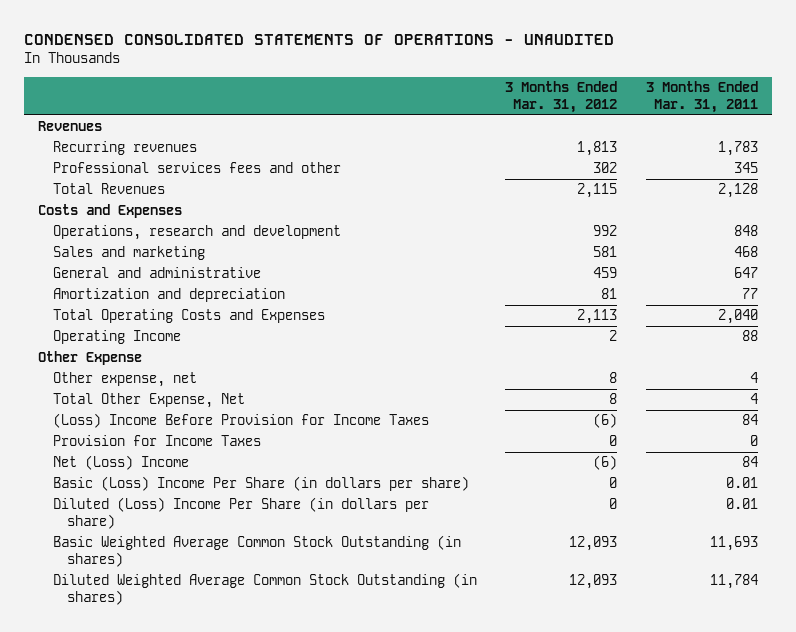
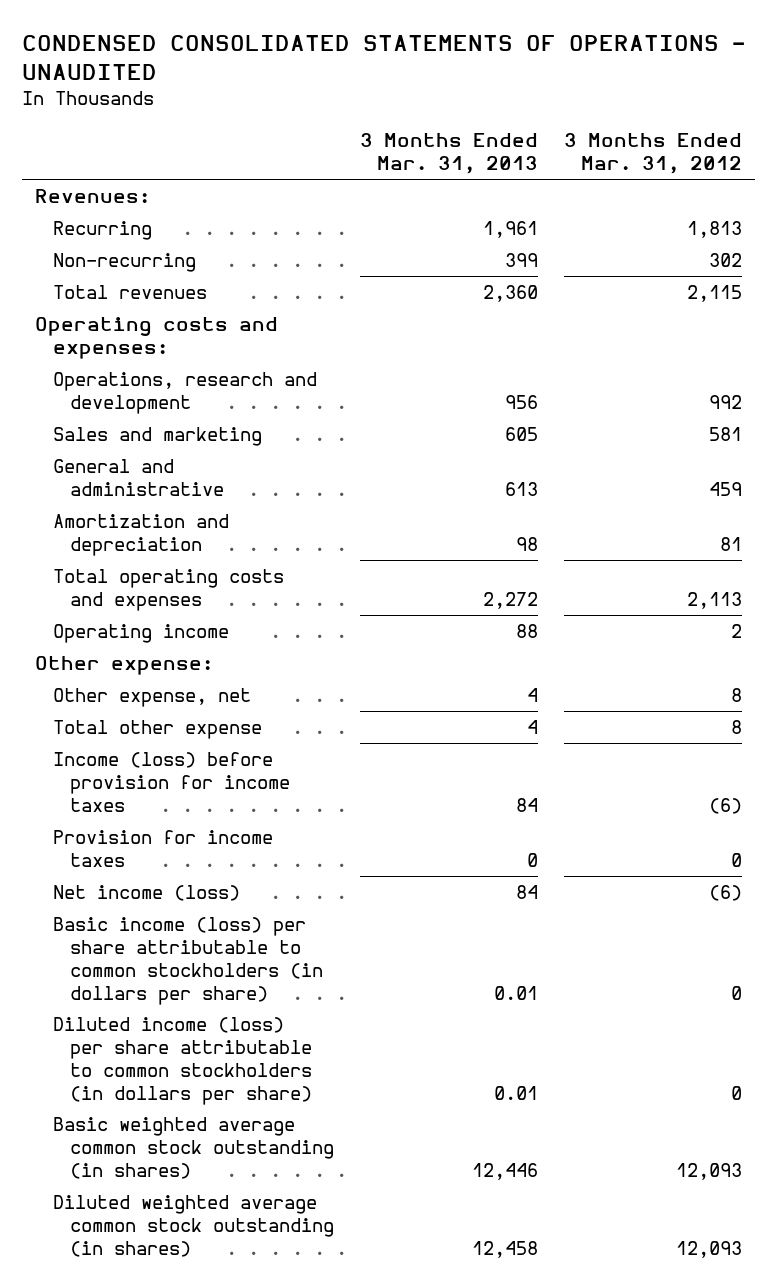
[646,80,759,114] 3 Months Ended Mar. 31, 2011 -> none
none -> [360,133,539,175] 3 Months Ended Mar. 31, 2013
[52,162,341,174] Professional services fees and other -> none
[38,121,103,132] Revenues -> [35,189,151,204] Revenues:
[52,141,197,156] Recurring revenues -> [52,221,152,241] Recurring
none -> [52,253,196,273] Non-recurring
[52,183,165,195] Total Revenues -> [52,285,207,300] Total revenues
[38,204,183,219] Costs and Expenses -> [35,317,279,359] Operating costs and expenses:
[52,309,325,324] Total Operating Costs and Expenses -> [52,569,284,611] Total operating costs and expenses
[52,330,181,345] Operating Income -> [52,624,229,644] Operating income
[38,351,143,366] Other Expense -> [35,656,214,676] Other expense:
[52,393,245,409] Total Other Expense, Net -> [52,720,262,740] Total other expense
[52,413,429,429] (Loss) Income Before Provision for Income Taxes -> [52,752,290,812] Income (loss) before provision for income taxes
[52,435,261,447] Provision for Income Taxes -> [52,830,273,867] Provision for income taxes
[52,455,189,471] Net (Loss) Income -> [52,885,240,902] Net income (loss)
[52,476,469,492] Basic (Loss) Income Per Share (in dollars per share) -> [52,917,323,1005] Basic income (loss) per share attributable to common stockholders (in dollars per share)
[52,497,429,530] Diluted (Loss) Income Per Share (in dollars per share) -> [52,1017,312,1105] Diluted income (loss) per share attributable to common stockholders (in dollars per share)
[52,535,461,568] Basic Weighted Average Common Stock Outstanding (in shares) -> [52,1117,334,1179] Basic weighted average common stock outstanding (in shares)
[52,573,477,606] Diluted Weighted Average Common Stock Outstanding (in shares) -> [52,1195,334,1257] Diluted weighted average common stock outstanding (in shares)

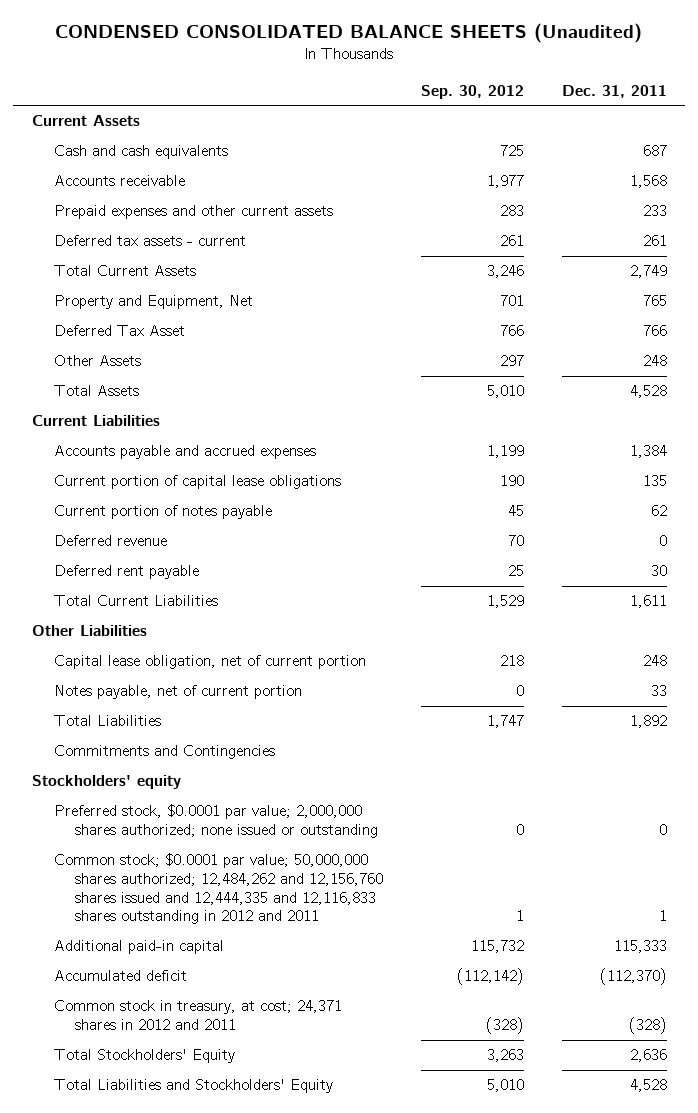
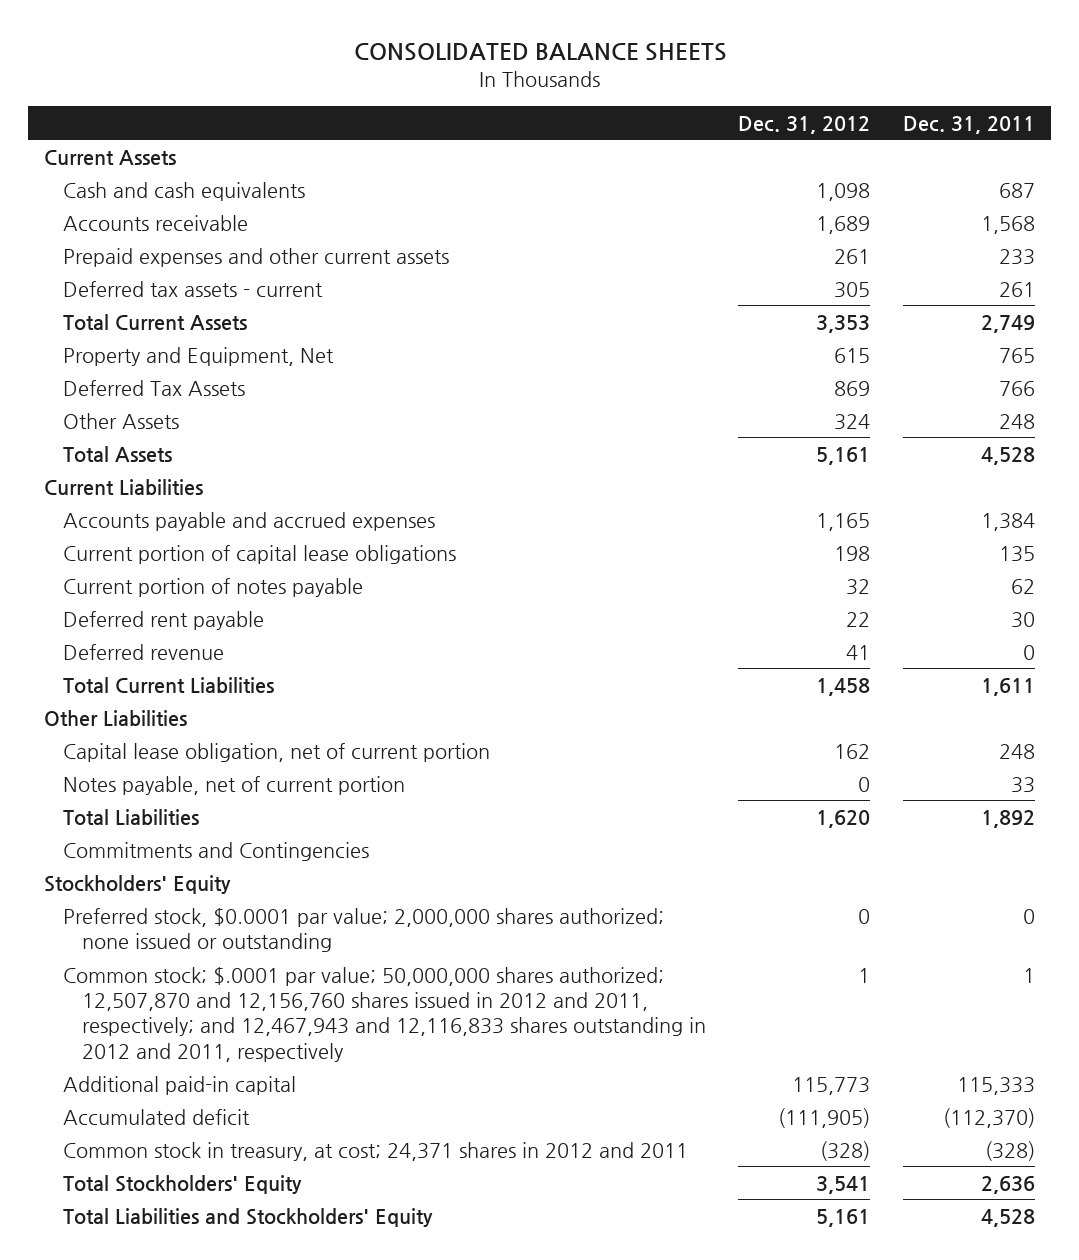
[55,22,643,43] CONDENSED CONSOLIDATED BALANCE SHEETS (Unaudited) -> [353,43,727,62] CONSOLIDATED BALANCE SHEETS
[420,84,524,99] Sep. 30, 2012 -> none
none -> [738,115,871,134] Dec. 31, 2012
[53,325,185,337] Deferred Tax Asset -> [62,379,245,396] Deferred Tax Assets
[53,535,167,547] Deferred revenue -> [62,643,224,660] Deferred revenue
[31,775,181,790] Stockholders' equity -> [44,874,232,894] Stockholders' Equity
[53,853,384,925] Common stock; $0.0001 par value; 50,000,000 shares authorized; 12,484,262 and 12,156,760 shares issued and 12,444,335 and 12,116,833 shares outstanding in 2012 and 2011 -> [62,966,706,1062] Common stock; $.0001 par value; 50,000,000 shares authorized; 12,507,870 and 12,156,760 shares issued in 2012 and 2011, respectively; and 12,467,943 and 12,116,833 shares outstanding in 2012 and 2011, respectively

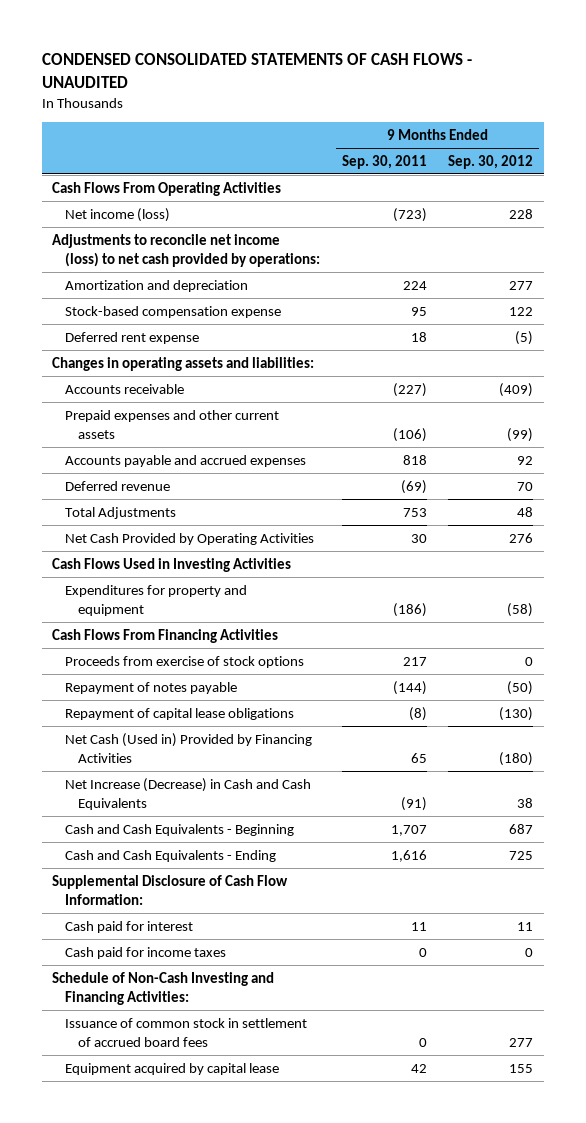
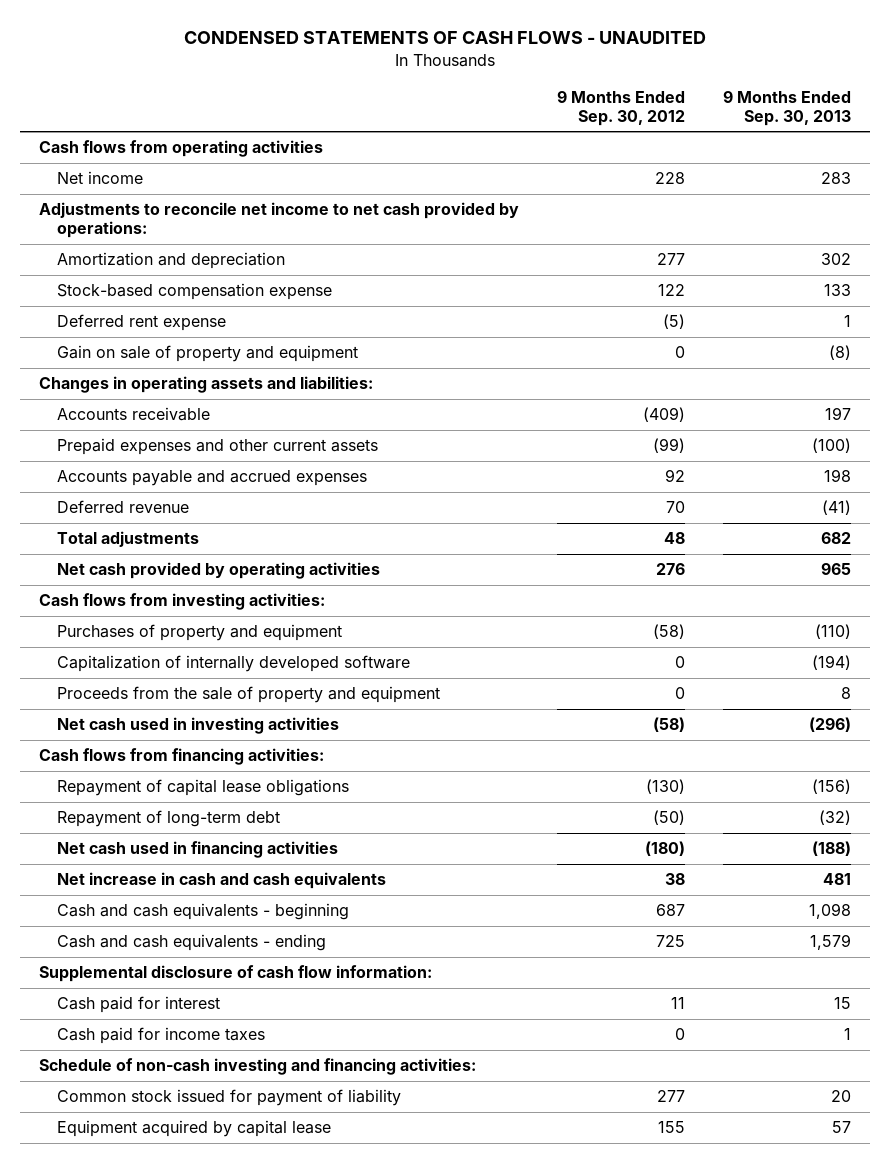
[41,52,472,88] CONDENSED CONSOLIDATED STATEMENTS OF CASH FLOWS - UNAUDITED -> [183,31,706,45] CONDENSED STATEMENTS OF CASH FLOWS - UNAUDITED
[341,154,427,169] Sep. 30, 2011 -> none
none -> [722,90,851,126] 9 Months Ended Sep. 30, 2013
[52,181,282,196] Cash Flows From Operating Activities -> [38,140,323,158] Cash flows from operating activities
[65,207,171,222] Net income (loss) -> [56,171,143,185] Net income
[52,233,321,267] Adjustments to reconcile net income (loss) to net cash provided by operations: -> [38,202,519,238] Adjustments to reconcile net income to net cash provided by operations:
none -> [56,345,358,363] Gain on sale of property and equipment
[65,655,305,668] Proceeds from exercise of stock options -> none
[65,681,238,694] Repayment of notes payable -> none
[65,506,177,519] Total Adjustments -> [56,531,199,548] Total adjustments
[65,532,315,545] Net Cash Provided by Operating Activities -> [56,562,380,580] Net cash provided by operating activities
[52,557,292,572] Cash Flows Used in Investing Activities -> [38,593,325,611] Cash flows from investing activities:
[65,584,248,616] Expenditures for property and equipment -> [56,624,342,642] Purchases of property and equipment
none -> [56,655,410,673] Capitalization of internally developed software
none -> [56,686,440,704] Proceeds from the sale of property and equipment
none -> [56,717,339,735] Net cash used in investing activities
[52,628,279,643] Cash Flows From Financing Activities -> [38,748,324,766] Cash flows from financing activities:
none -> [56,810,280,828] Repayment of long-term debt
[65,732,313,763] Net Cash (Used in) Provided by Financing Activities -> [56,841,338,859] Net cash used in financing activities
[65,777,312,810] Net Increase (Decrease) in Cash and Cash Equivalents -> [56,872,386,890] Net increase in cash and cash equivalents
[65,823,295,836] Cash and Cash Equivalents - Beginning -> [56,903,349,921] Cash and cash equivalents - beginning
[65,849,277,862] Cash and Cash Equivalents - Ending -> [56,934,326,952] Cash and cash equivalents - ending
[52,874,289,905] Supplemental Disclosure of Cash Flow Information: -> [38,965,432,983] Supplemental disclosure of cash flow information:
[52,971,275,1005] Schedule of Non-Cash Investing and Financing Activities: -> [38,1058,476,1076] Schedule of non-cash investing and financing activities:
[65,1017,308,1047] Issuance of common stock in settlement of accrued board fees -> [56,1089,401,1107] Common stock issued for payment of liability

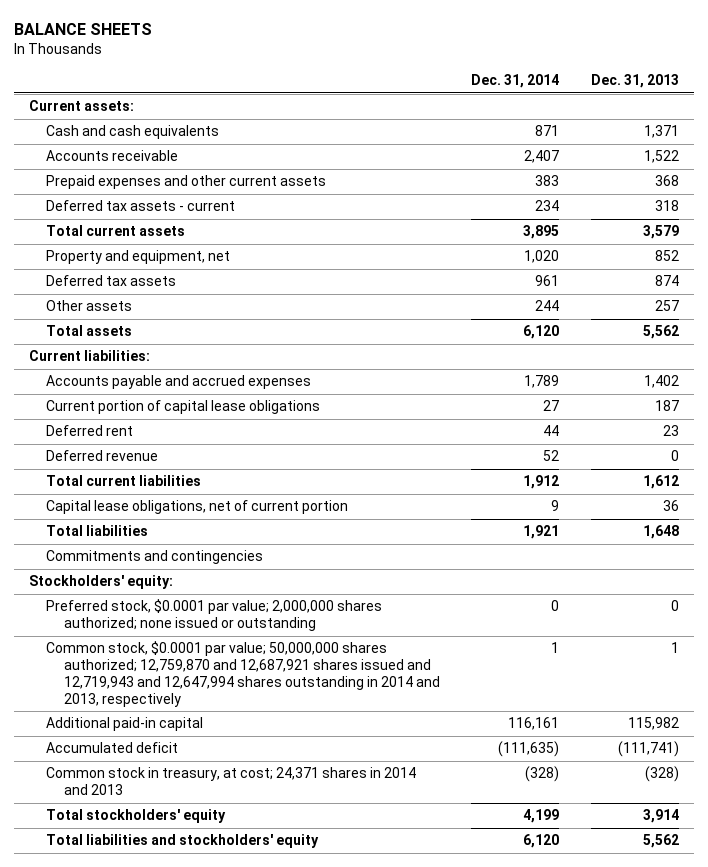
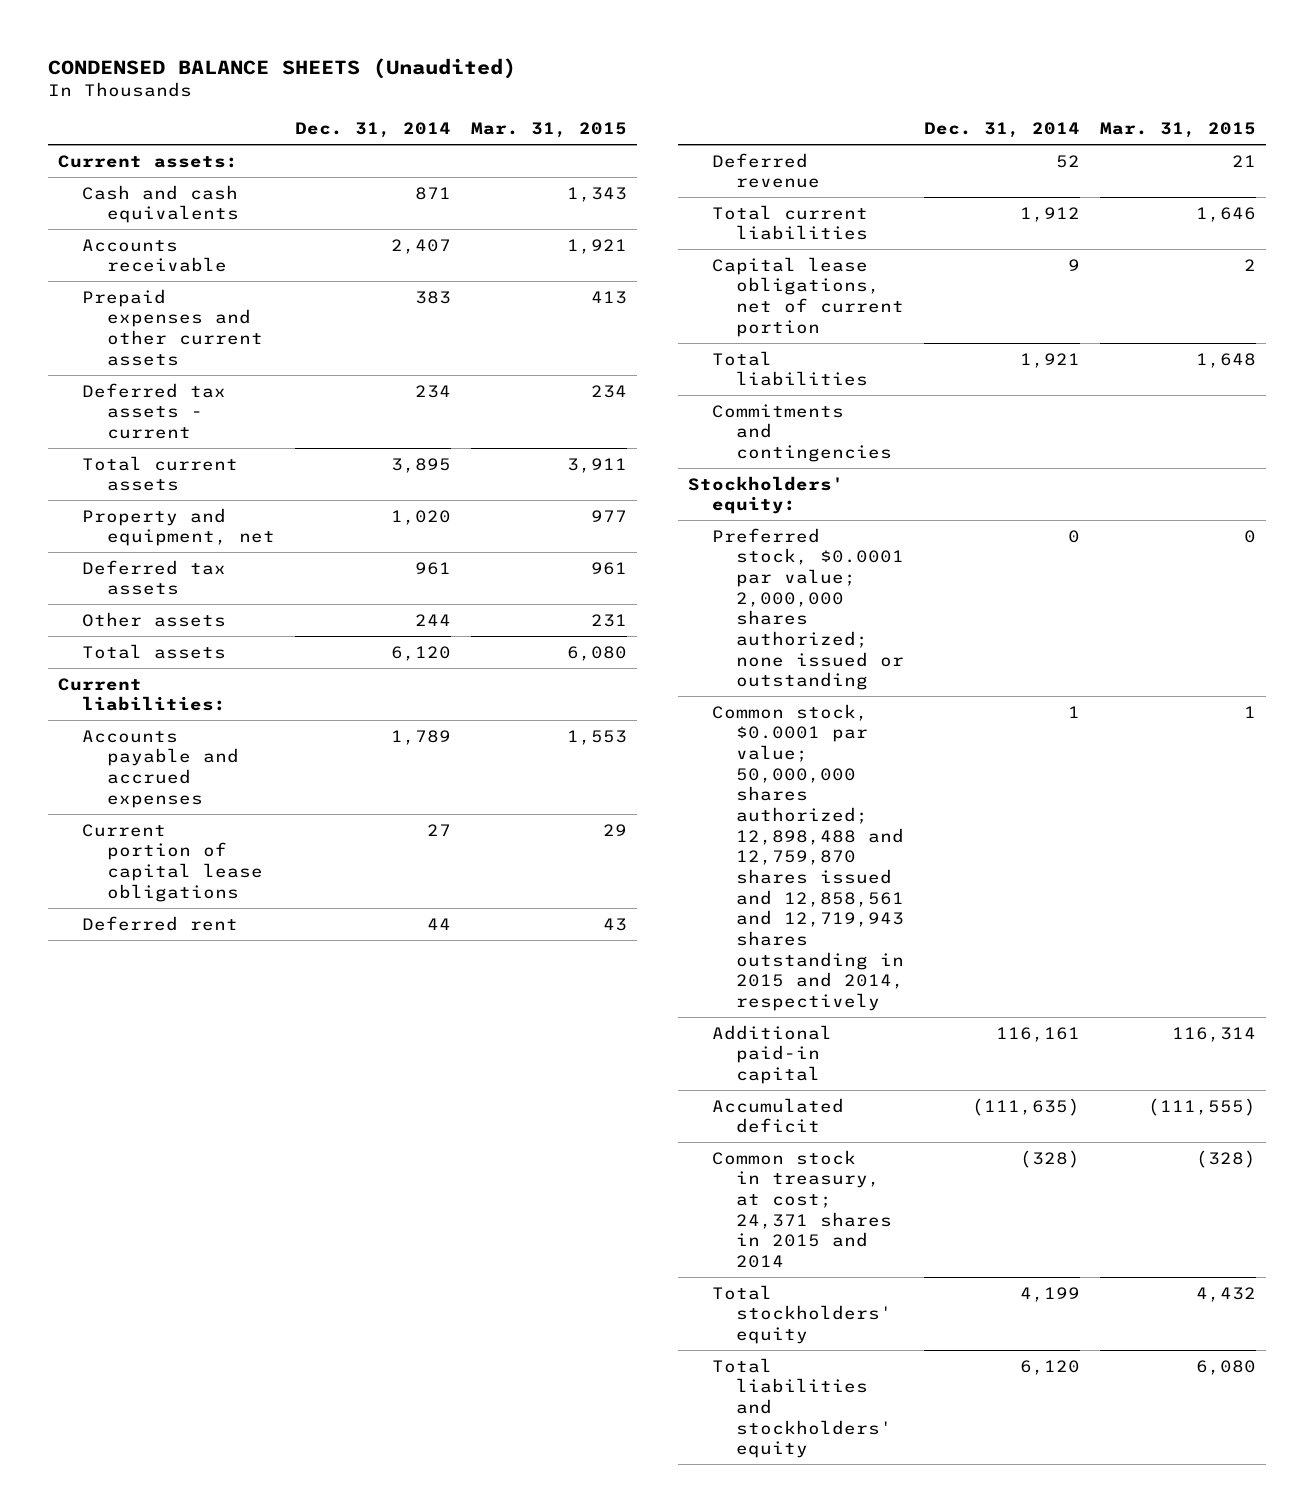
[13,23,152,36] BALANCE SHEETS -> [48,57,517,79] CONDENSED BALANCE SHEETS (Unaudited)
[590,74,679,89] Dec. 31, 2013 -> none
none -> [470,122,627,139] Mar. 31, 2015
[46,641,440,707] Common stock, $0.0001 par value; 50,000,000 shares authorized; 12,759,870 and 12,687,921 shares issued and 12,719,943 and 12,647,994 shares outstanding in 2014 and 2013, respectively -> [712,703,905,1011] Common stock, $0.0001 par value; 50,000,000 shares authorized; 12,898,488 and 12,759,870 shares issued and 12,858,561 and 12,719,943 shares outstanding in 2015 and 2014, respectively
[46,767,417,796] Common stock in treasury, at cost; 24,371 shares in 2014 and 2013 -> [712,1149,893,1268] Common stock in treasury, at cost; 24,371 shares in 2015 and 2014

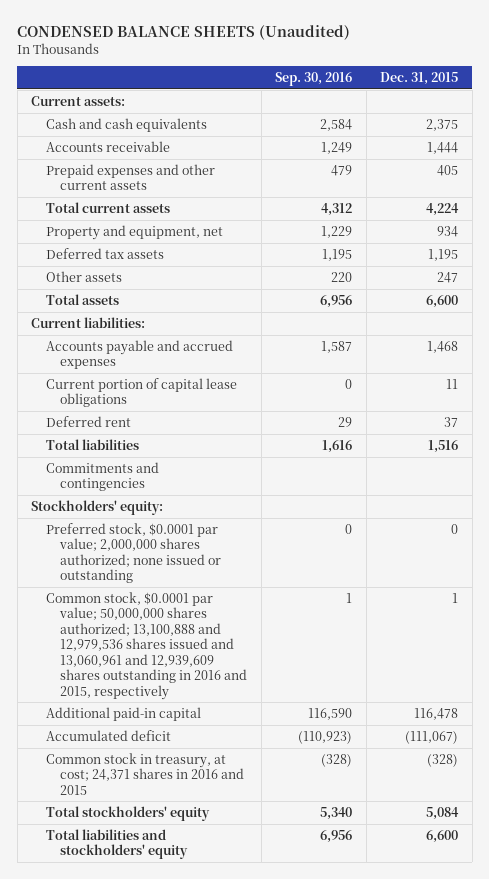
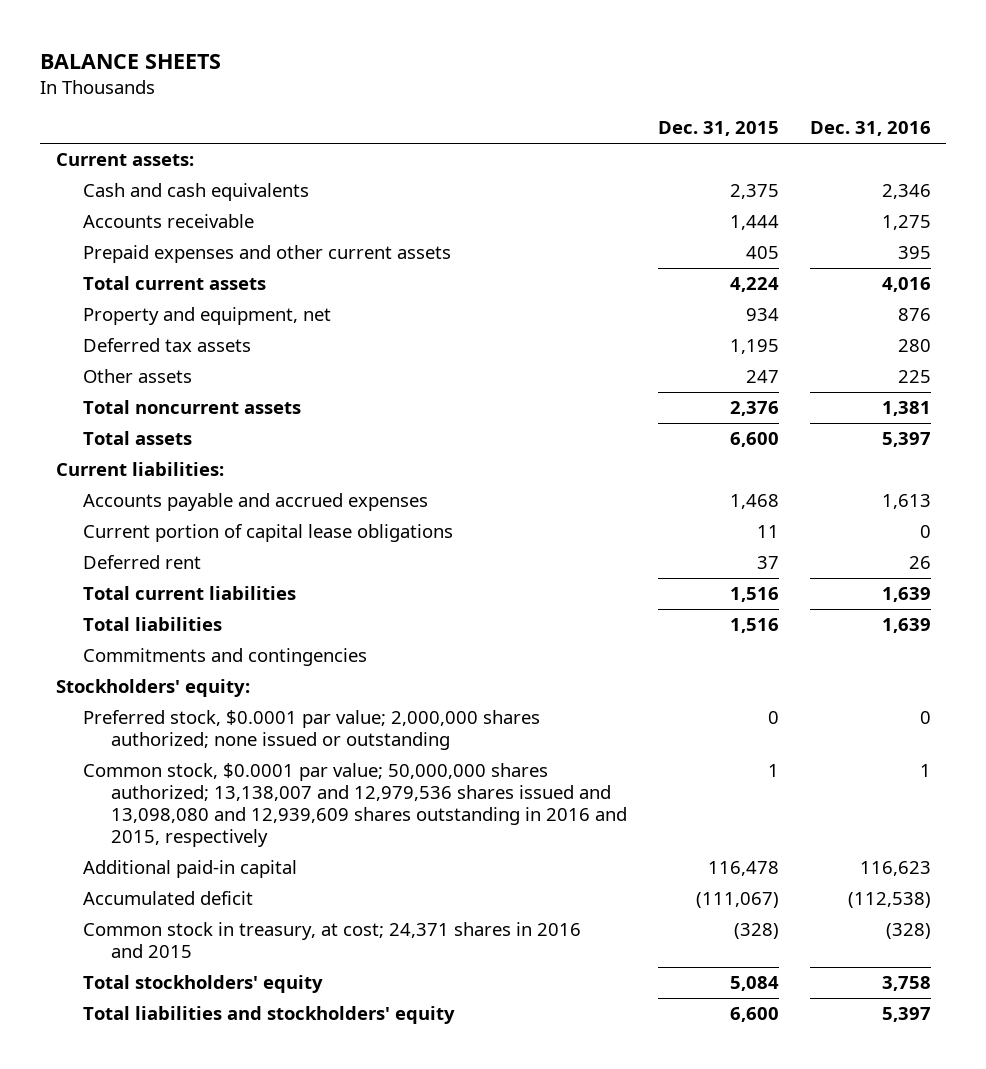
[17,24,351,40] CONDENSED BALANCE SHEETS (Unaudited) -> [40,53,222,69] BALANCE SHEETS
[275,72,353,87] Sep. 30, 2016 -> none
none -> [809,121,931,137] Dec. 31, 2016
none -> [83,399,302,414] Total noncurrent assets
none -> [83,585,297,600] Total current liabilities
[45,591,248,700] Common stock, $0.0001 par value; 50,000,000 shares authorized; 13,100,888 and 12,979,536 shares issued and 13,060,961 and 12,939,609 shares outstanding in 2016 and 2015, respectively -> [83,762,627,848] Common stock, $0.0001 par value; 50,000,000 shares authorized; 13,138,007 and 12,979,536 shares issued and 13,098,080 and 12,939,609 shares outstanding in 2016 and 2015, respectively

